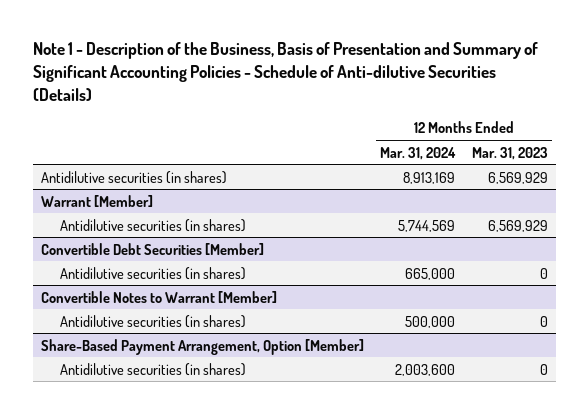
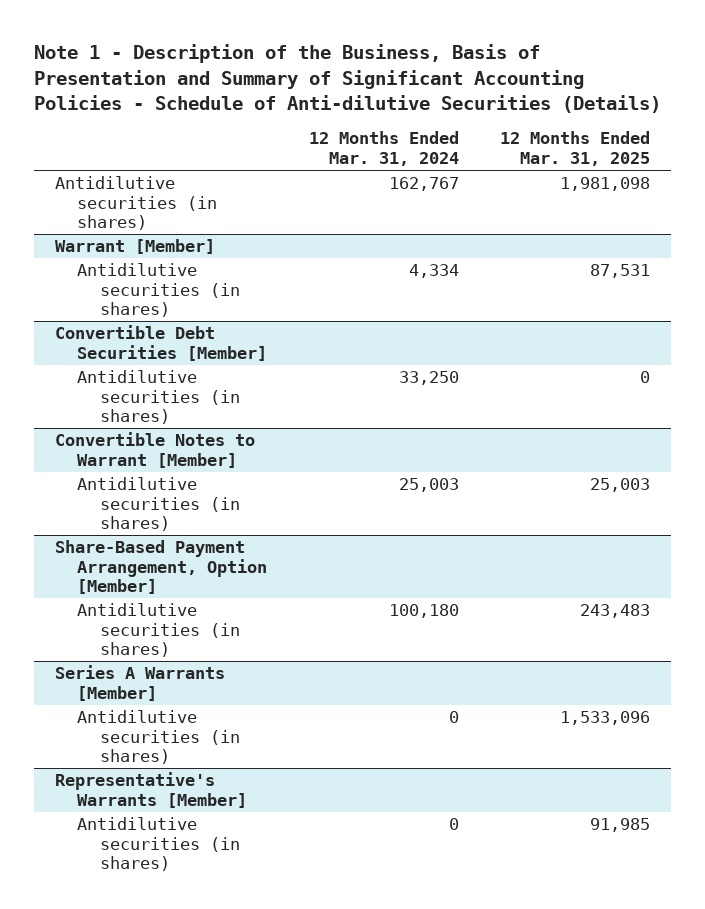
[471,146,548,160] Mar. 31, 2023 -> none
none -> [500,131,651,167] 12 Months Ended Mar. 31, 2025
[403,171,456,184] 8,913,169 -> [388,176,459,191] 162,767
[398,219,456,232] 5,744,569 -> [408,263,459,278] 4,334
[405,267,456,280] 665,000 -> [398,370,459,385] 33,250
[405,315,456,328] 500,000 -> [398,477,459,492] 25,003
[395,363,456,376] 2,003,600 -> [388,603,459,618] 100,180
none -> [54,664,225,701] Series A Warrants [Member]
none -> [77,709,240,765] Antidilutive securities (in shares)
none -> [54,771,248,808] Representative's Warrants [Member]
none -> [77,816,240,872] Antidilutive securities (in shares)

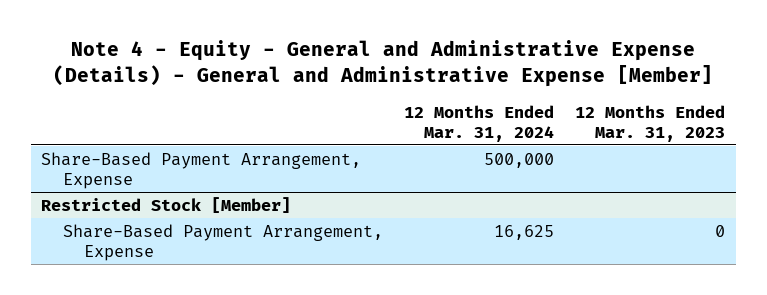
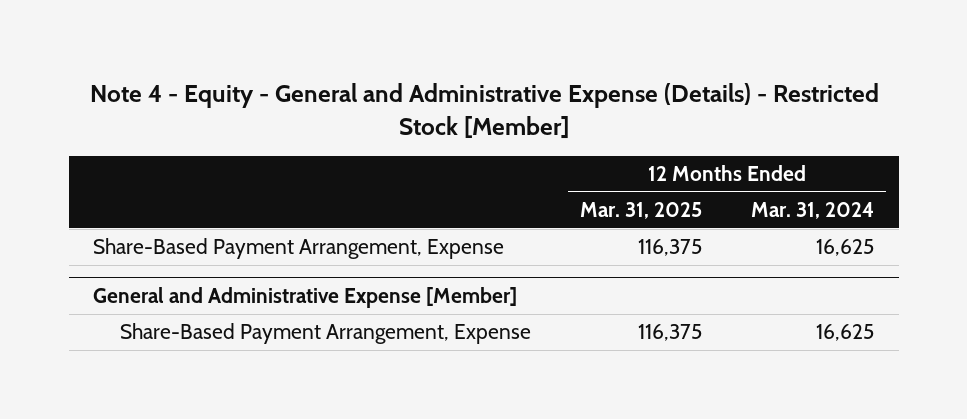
[53,40,714,88] Note 4 - Equity - General and Administrative Expense (Details) - General and Administrative Expense [Member] -> [89,82,879,139] Note 4 - Equity - General and Administrative Expense (Details) - Restricted Stock [Member]
[575,105,726,142] 12 Months Ended Mar. 31, 2023 -> none
none -> [580,202,703,220] Mar. 31, 2025
[41,151,362,189] Share-Based Payment Arrangement, Expense -> none
[41,196,292,213] Restricted Stock [Member] -> none
none -> [93,287,518,309] General and Administrative Expense [Member]
none -> [120,323,532,345] Share-Based Payment Arrangement, Expense

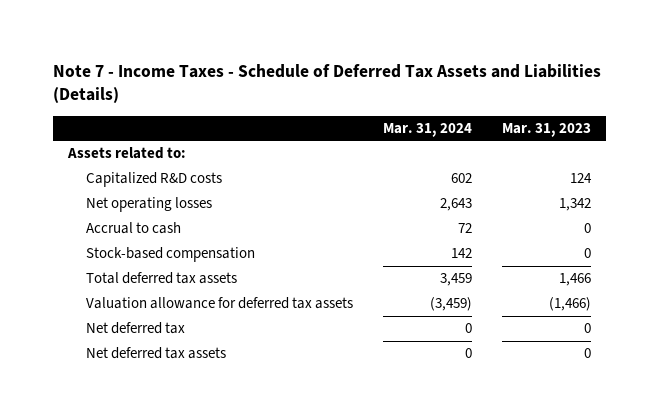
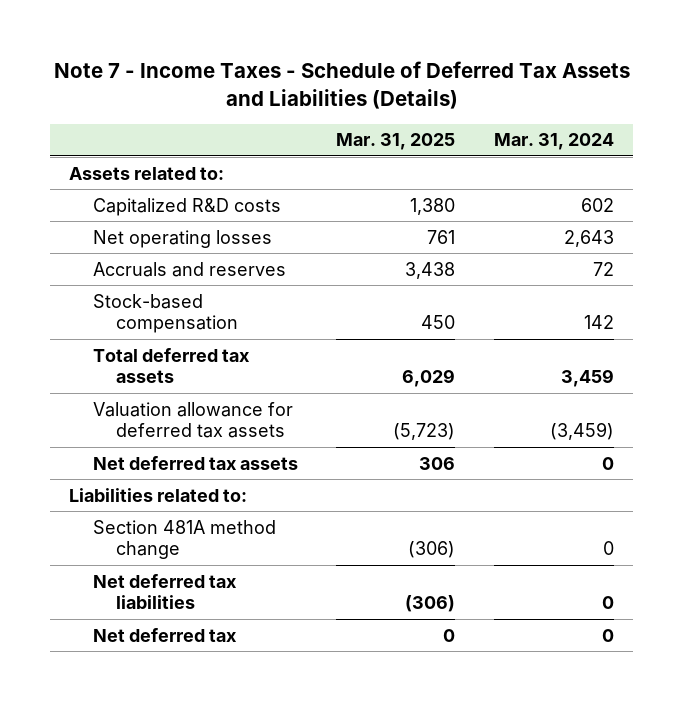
[502,122,592,137] Mar. 31, 2023 -> none
none -> [336,133,456,151] Mar. 31, 2025
[86,222,182,235] Accrual to cash -> none
none -> [92,261,286,277] Accruals and reserves
none -> [69,487,248,502] Liabilities related to:
none -> [92,519,276,560] Section 481A method change
none -> [92,573,237,610] Net deferred tax liabilities
[86,322,186,335] Net deferred tax -> [92,627,237,642] Net deferred tax

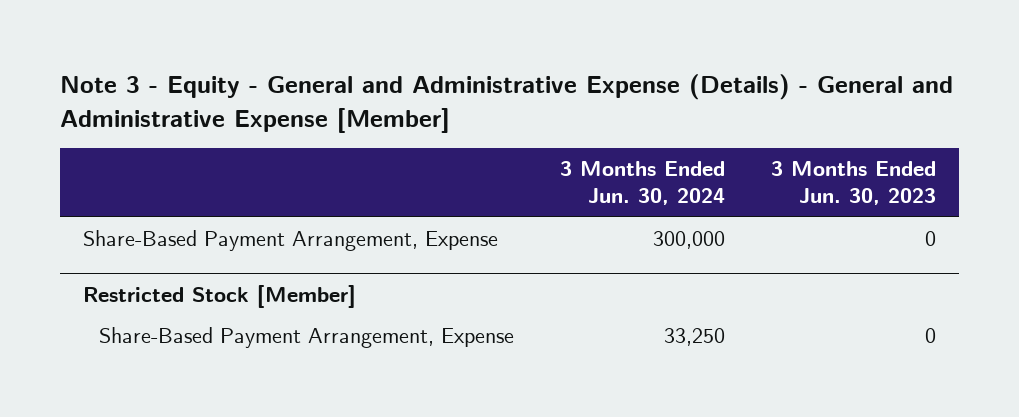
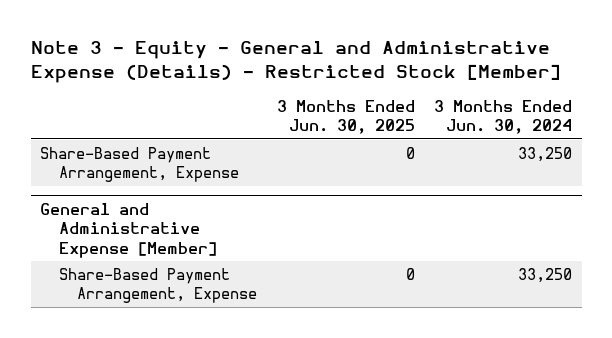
[60,74,954,133] Note 3 - Equity - General and Administrative Expense (Details) - General and Administrative Expense [Member] -> [30,41,561,83] Note 3 - Equity - General and Administrative Expense (Details) - Restricted Stock [Member]
[771,161,937,206] 3 Months Ended Jun. 30, 2023 -> none
none -> [276,99,415,135] 3 Months Ended Jun. 30, 2025
[83,230,499,252] Share-Based Payment Arrangement, Expense -> none
[83,284,357,308] Restricted Stock [Member] -> none
none -> [40,202,217,258] General and Administrative Expense [Member]
none -> [58,267,258,304] Share-Based Payment Arrangement, Expense

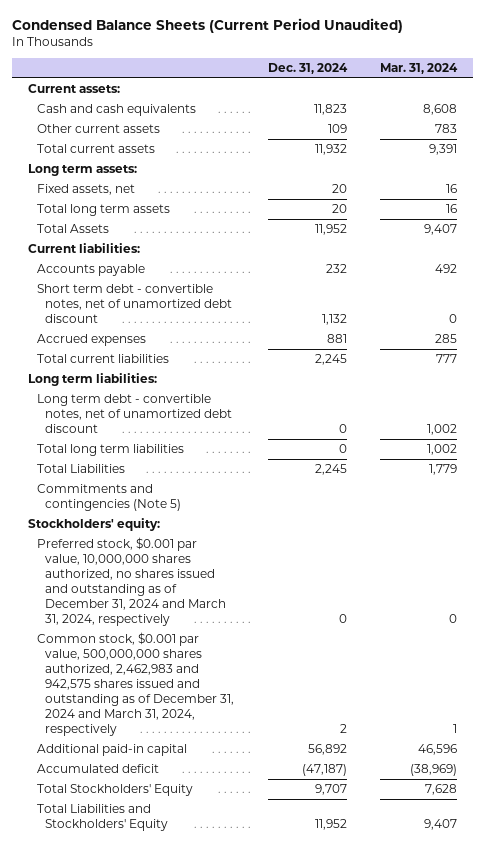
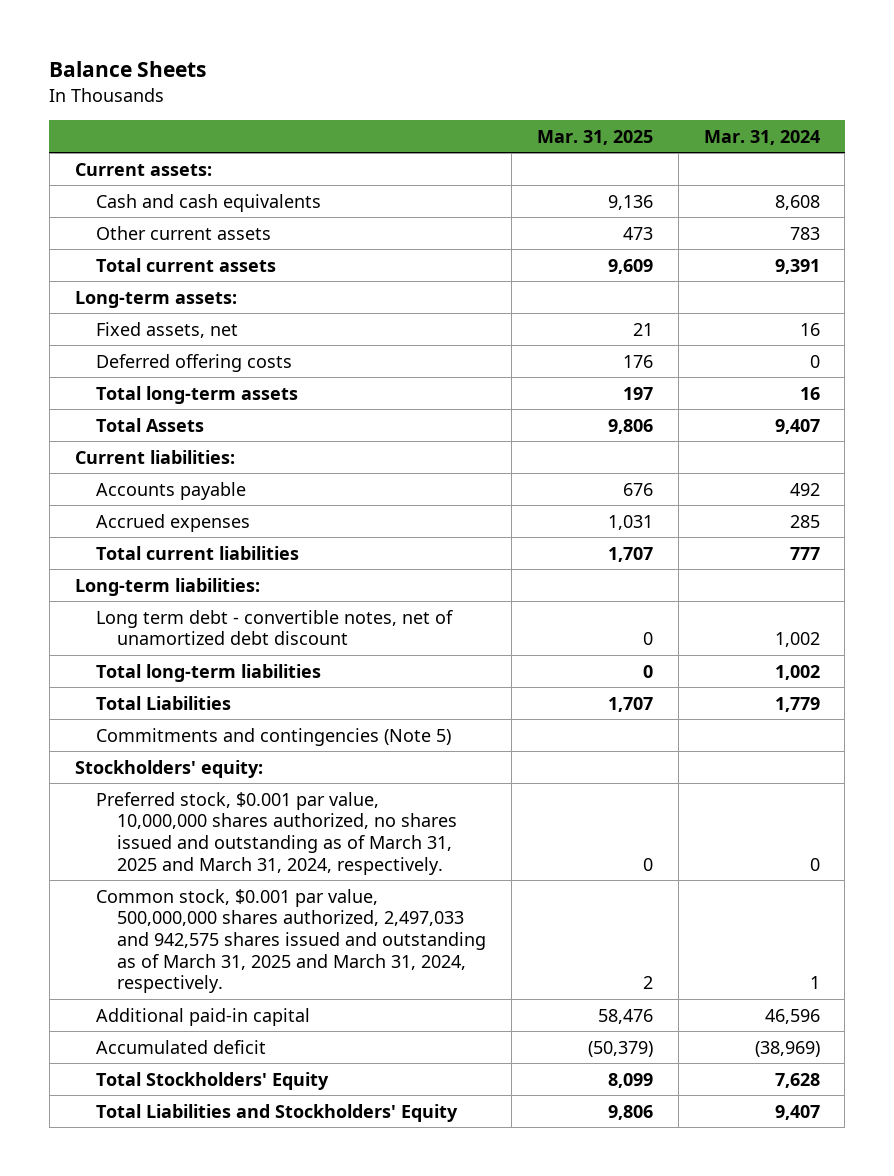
[11,18,403,34] Condensed Balance Sheets (Current Period Unaudited) -> [49,61,207,78] Balance Sheets
[267,63,348,75] Dec. 31, 2024 -> none
none -> [536,129,653,145] Mar. 31, 2025
[28,164,138,177] Long term assets: -> [74,290,237,308] Long-term assets:
none -> [95,353,292,372] Deferred offering costs
[36,204,170,217] Total long term assets -> [95,385,298,404] Total long-term assets
[36,284,233,324] Short term debt - convertible notes, net of unamortized debt discount -> none
[28,373,158,387] Long term liabilities: -> [74,577,260,596] Long-term liabilities:
[36,444,184,457] Total long term liabilities -> [95,663,321,682] Total long-term liabilities
[36,537,227,626] Preferred stock, $0.001 par value, 10,000,000 shares authorized, no shares issued and outstanding as of December 31, 2024 and March 31, 2024, respectively -> [95,791,458,875] Preferred stock, $0.001 par value, 10,000,000 shares authorized, no shares issued and outstanding as of March 31, 2025 and March 31, 2024, respectively.
[36,632,235,736] Common stock, $0.001 par value, 500,000,000 shares authorized, 2,462,983 and 942,575 shares issued and outstanding as of December 31, 2024 and March 31, 2024, respectively -> [95,888,487,994] Common stock, $0.001 par value, 500,000,000 shares authorized, 2,497,033 and 942,575 shares issued and outstanding as of March 31, 2025 and March 31, 2024, respectively.

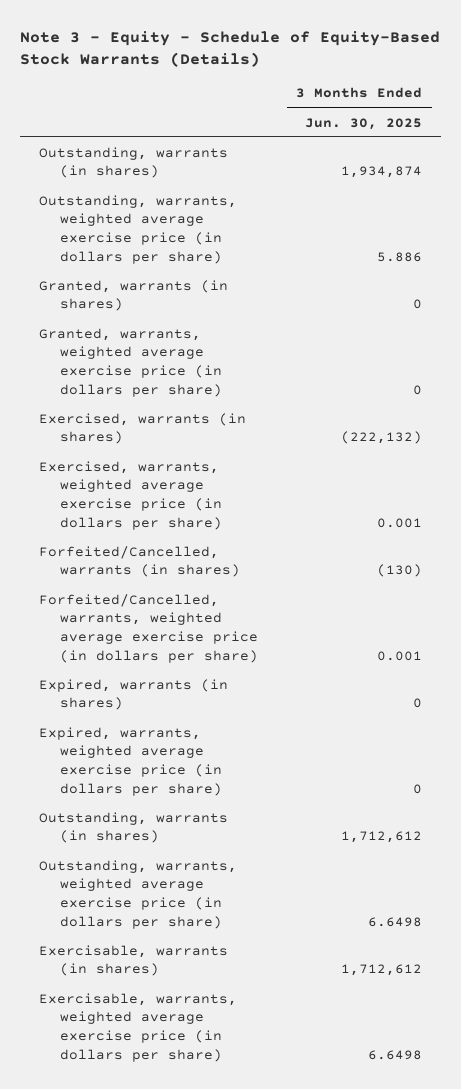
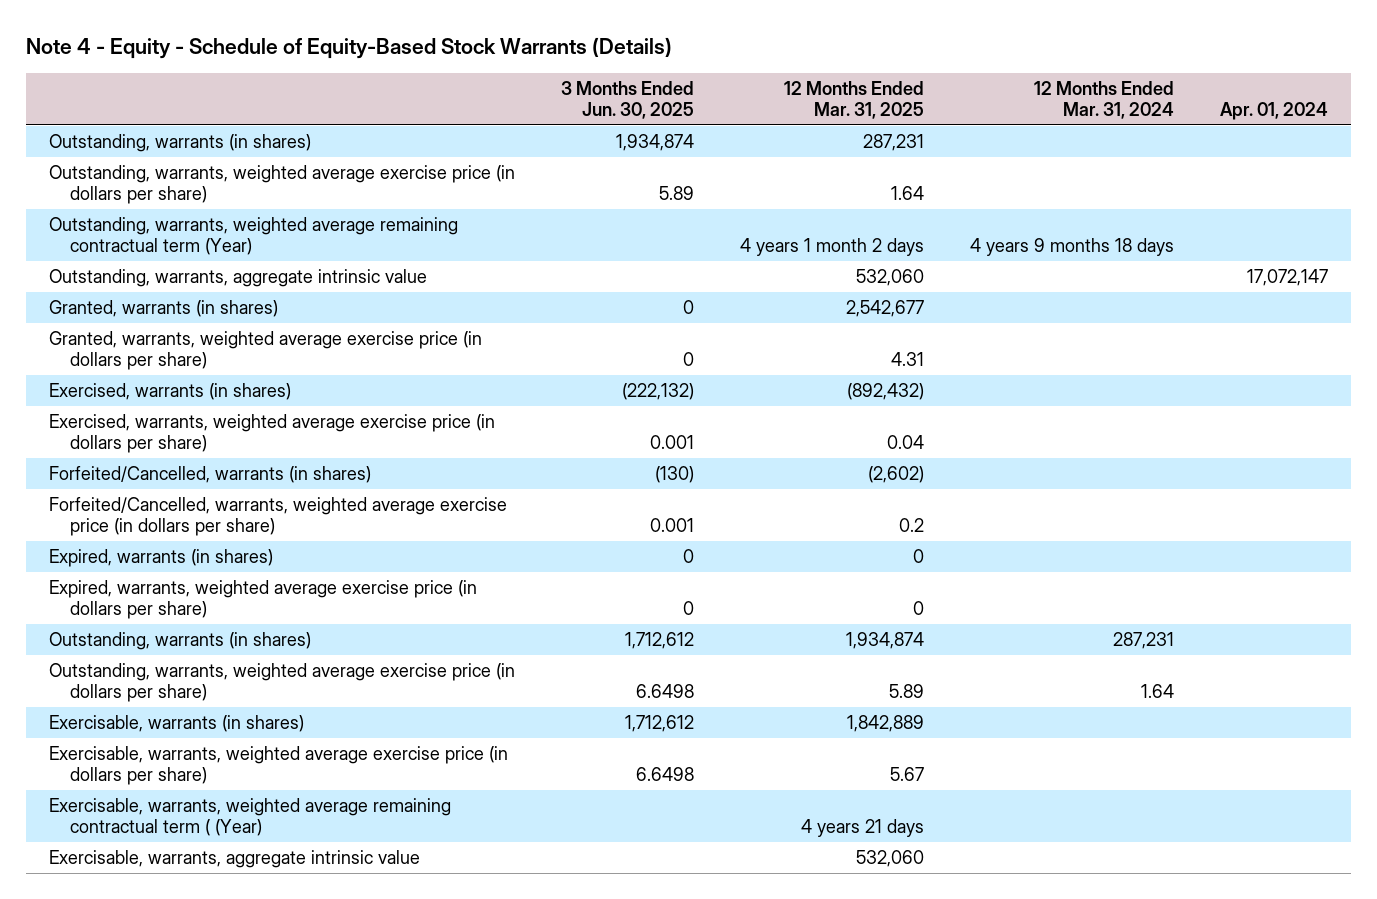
[19,31,440,68] Note 3 - Equity - Schedule of Equity-Based Stock Warrants (Details) -> [26,37,673,60] Note 4 - Equity - Schedule of Equity-Based Stock Warrants (Details)
none -> [784,80,925,120] 12 Months Ended Mar. 31, 2025
none -> [1034,80,1175,120] 12 Months Ended Mar. 31, 2024
none -> [1220,102,1329,121] Apr. 01, 2024
[377,251,423,262] 5.886 -> [659,186,695,201] 5.89
none -> [49,216,459,256] Outstanding, warrants, weighted average remaining contractual term (Year)
none -> [49,268,428,287] Outstanding, warrants, aggregate intrinsic value
none -> [49,797,452,837] Exercisable, warrants, weighted average remaining contractual term ( (Year)
none -> [49,849,421,868] Exercisable, warrants, aggregate intrinsic value

